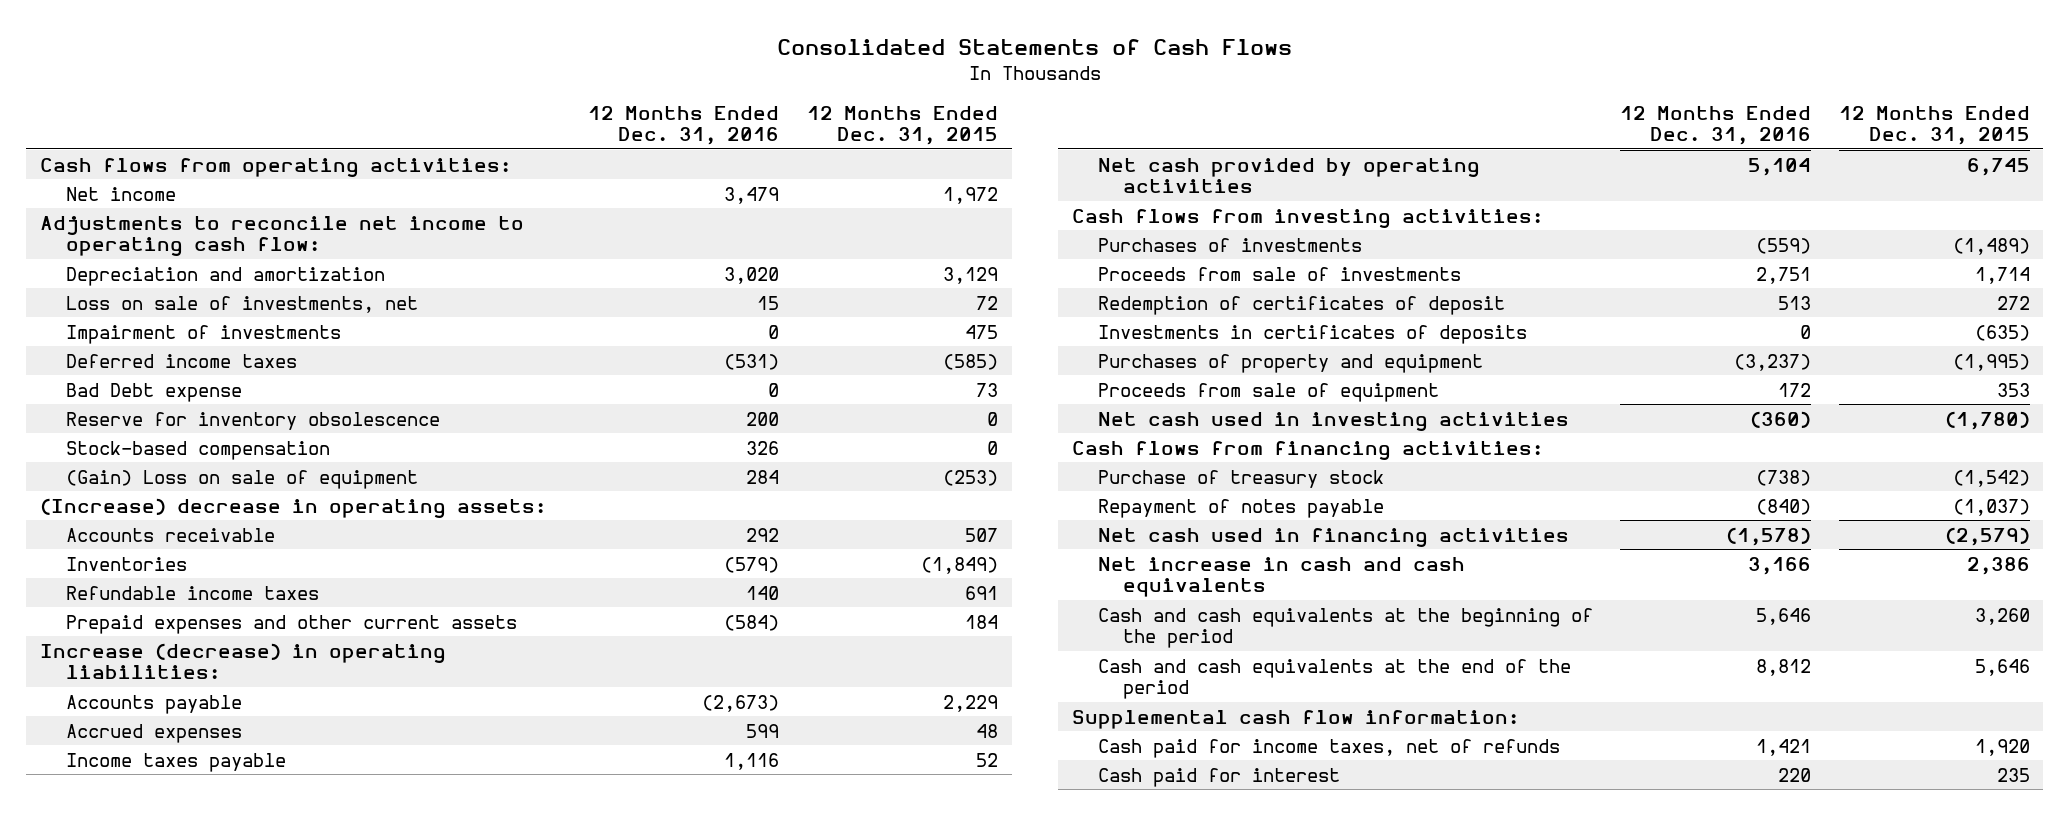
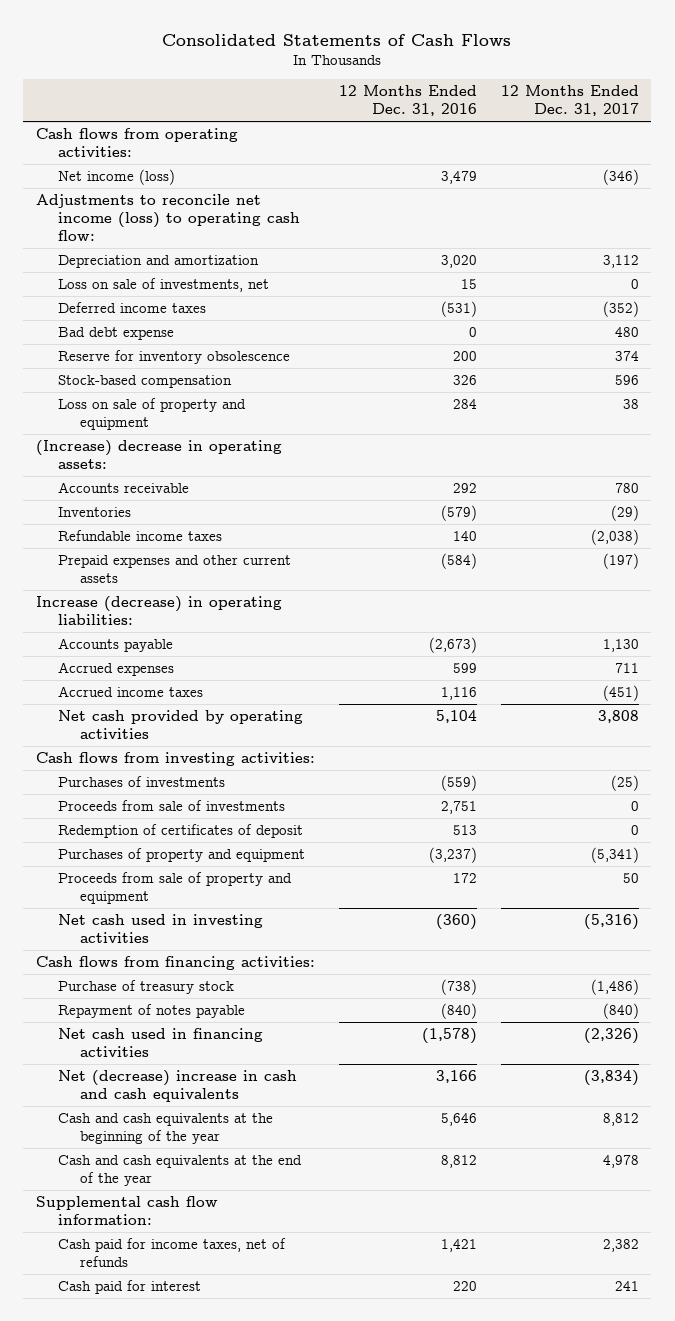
[806,105,998,146] 12 Months Ended Dec. 31, 2015 -> none
none -> [501,85,640,117] 12 Months Ended Dec. 31, 2017
[65,186,176,201] Net income -> [57,168,175,185] Net income (loss)
[39,215,524,256] Adjustments to reconcile net income to operating cash flow: -> [35,193,300,242] Adjustments to reconcile net income (loss) to operating cash flow:
[65,324,341,344] Impairment of investments -> none
[65,382,242,402] Bad Debt expense -> [57,326,174,340] Bad debt expense
[65,469,418,489] (Gain) Loss on sale of equipment -> [57,397,246,431] Loss on sale of property and equipment
[65,752,286,772] Income taxes payable -> [57,685,203,697] Accrued income taxes
[1097,324,1527,344] Investments in certificates of deposits -> none
[1097,382,1439,402] Proceeds from sale of equipment -> [57,871,292,905] Proceeds from sale of property and equipment
[1097,556,1465,597] Net increase in cash and cash equivalents -> [57,1069,297,1103] Net (decrease) increase in cash and cash equivalents
[1097,607,1593,648] Cash and cash equivalents at the beginning of the period -> [57,1112,273,1145] Cash and cash equivalents at the beginning of the year
[1097,658,1571,699] Cash and cash equivalents at the end of the period -> [57,1154,302,1187] Cash and cash equivalents at the end of the year

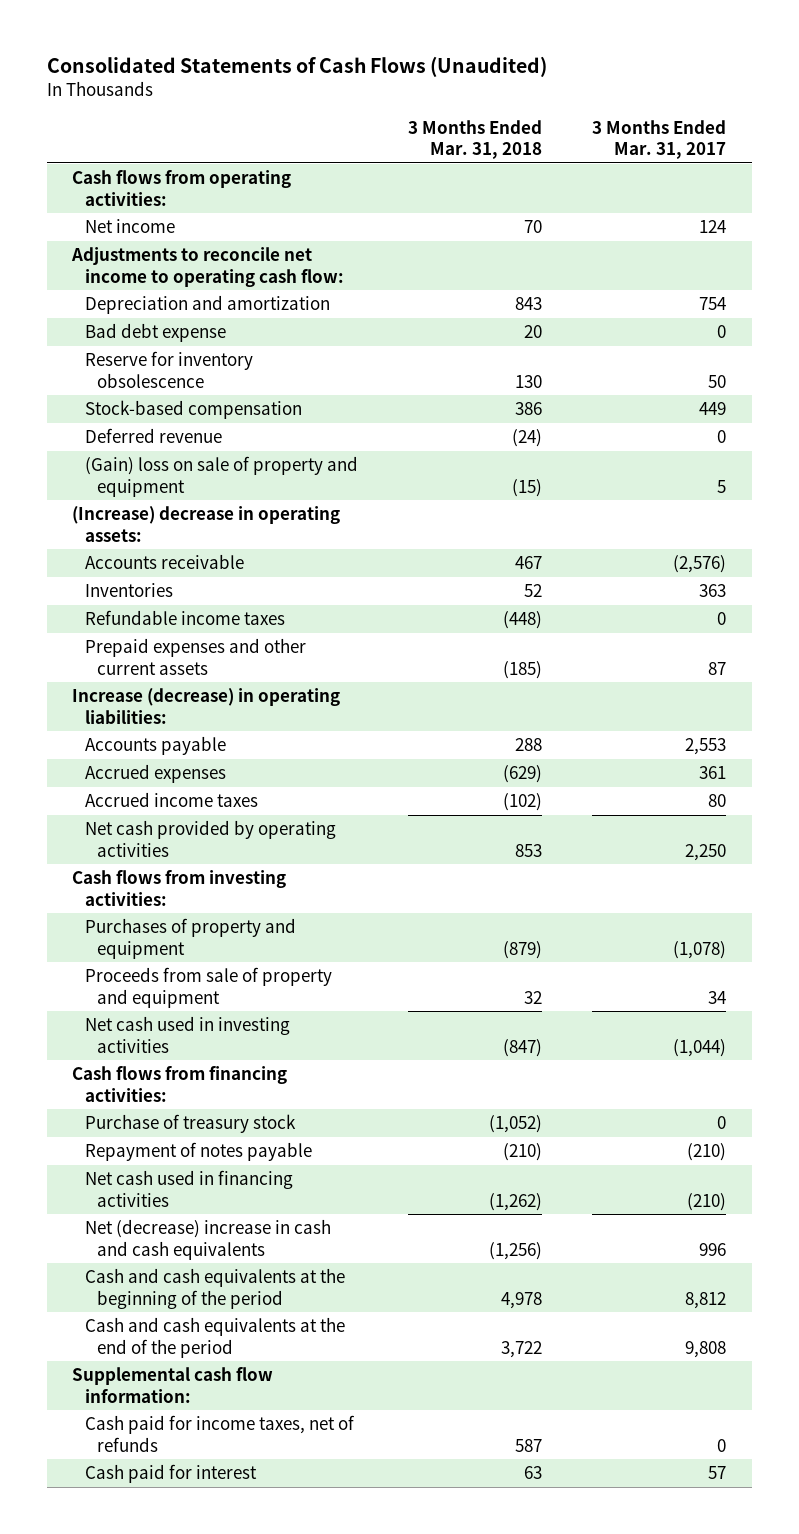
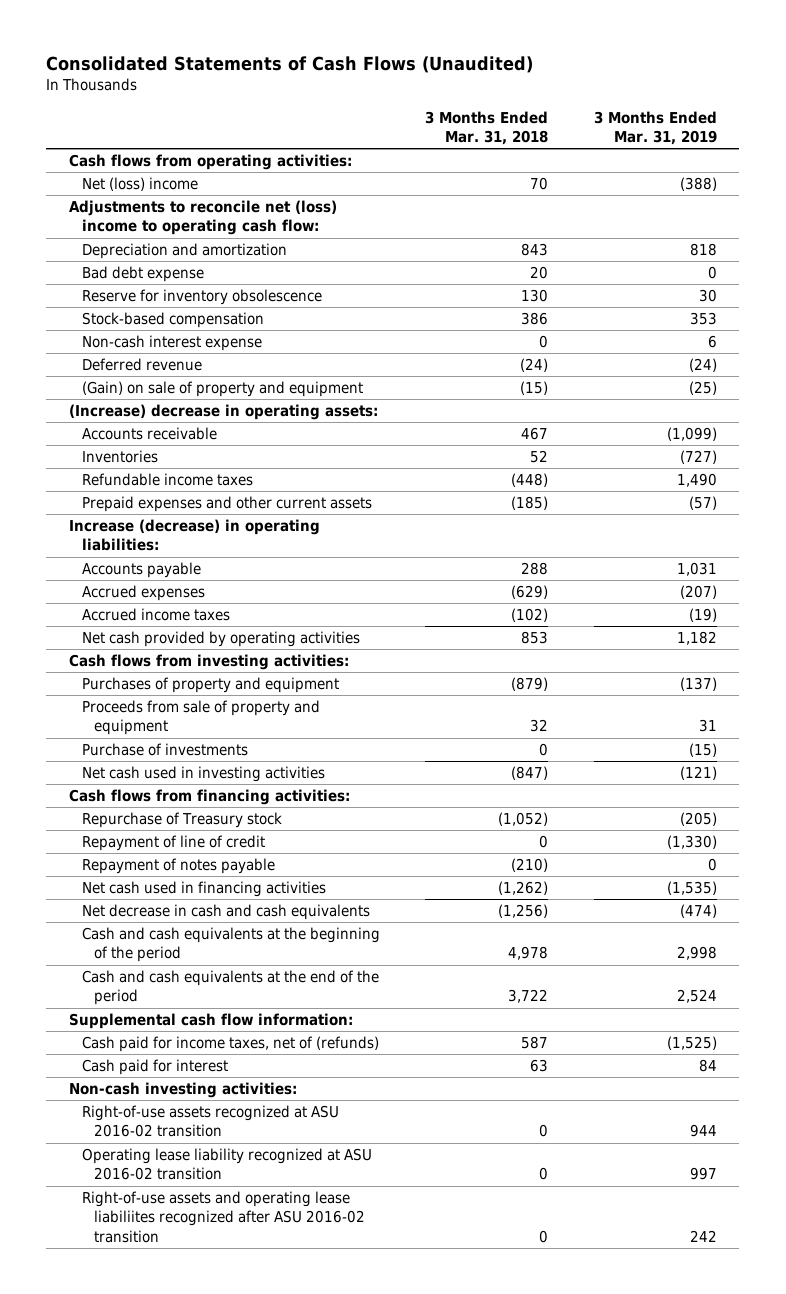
[592,119,727,160] 3 Months Ended Mar. 31, 2017 -> none
none -> [593,110,717,145] 3 Months Ended Mar. 31, 2019
[84,219,175,234] Net income -> [81,177,198,192] Net (loss) income
[71,247,344,287] Adjustments to reconcile net income to operating cash flow: -> [68,200,337,236] Adjustments to reconcile net (loss) income to operating cash flow:
none -> [81,335,262,352] Non-cash interest expense
[84,456,358,497] (Gain) loss on sale of property and equipment -> [81,381,363,398] (Gain) on sale of property and equipment
none -> [81,743,248,757] Purchase of investments
[84,1114,296,1134] Purchase of treasury stock -> [81,812,282,829] Repurchase of Treasury stock
none -> [81,835,265,852] Repayment of line of credit
[84,1219,331,1260] Net (decrease) increase in cash and cash equivalents -> [81,904,370,921] Net decrease in cash and cash equivalents
[84,1415,355,1452] Cash paid for income taxes, net of refunds -> [81,1036,379,1053] Cash paid for income taxes, net of (refunds)
none -> [68,1082,297,1099] Non-cash investing activities:
none -> [81,1105,339,1138] Right-of-use assets recognized at ASU 2016-02 transition
none -> [81,1148,372,1181] Operating lease liability recognized at ASU 2016-02 transition
none -> [81,1191,366,1243] Right-of-use assets and operating lease liabiliites recognized after ASU 2016-02 transition

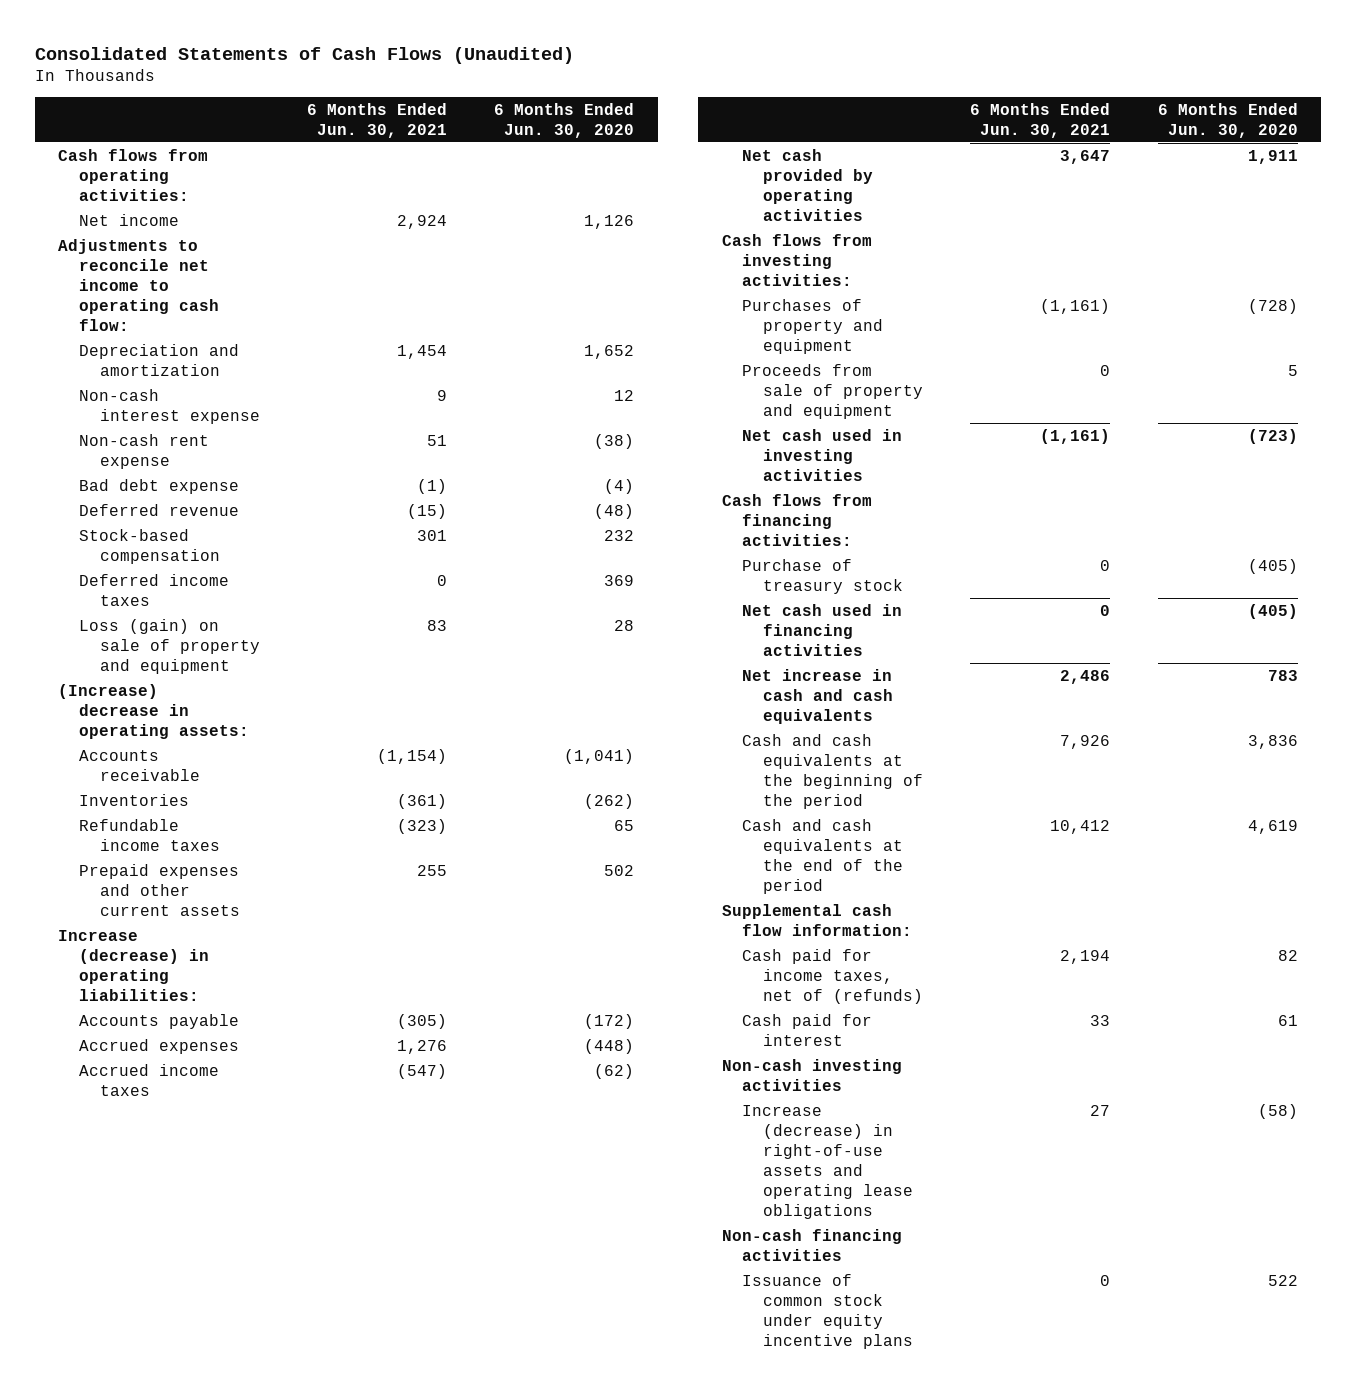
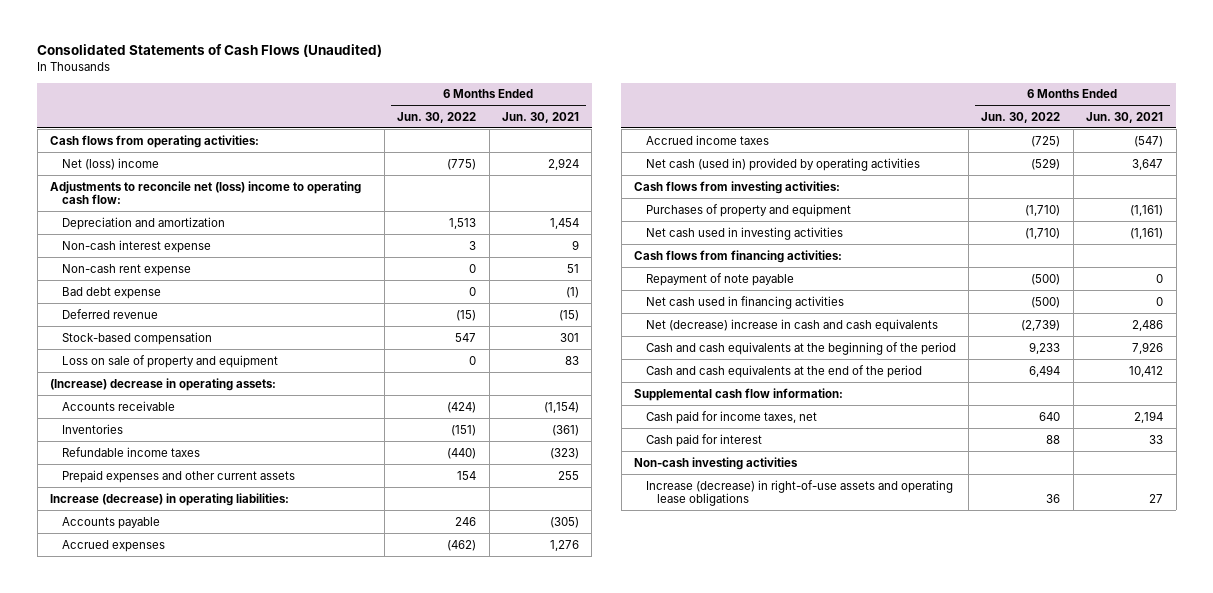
[494,102,635,138] 6 Months Ended Jun. 30, 2020 -> none
none -> [397,111,477,123] Jun. 30, 2022
[79,213,180,226] Net income -> [61,157,159,170] Net (loss) income
[58,238,220,331] Adjustments to reconcile net income to operating cash flow: -> [49,180,361,205] Adjustments to reconcile net (loss) income to operating cash flow:
[79,573,230,606] Deferred income taxes -> none
[79,618,260,674] Loss (gain) on sale of property and equipment -> [61,354,278,368] Loss on sale of property and equipment
[742,148,874,221] Net cash provided by operating activities -> [645,157,920,171] Net cash (used in) provided by operating activities
[742,363,924,419] Proceeds from sale of property and equipment -> none
[742,558,904,594] Purchase of treasury stock -> none
none -> [645,272,794,286] Repayment of note payable
[742,668,894,724] Net increase in cash and cash equivalents -> [645,318,938,332] Net (decrease) increase in cash and cash equivalents
[742,948,924,1004] Cash paid for income taxes, net of (refunds) -> [645,410,817,424] Cash paid for income taxes, net
[721,1228,902,1261] Non-cash financing activities -> none
[742,1273,914,1349] Issuance of common stock under equity incentive plans -> none

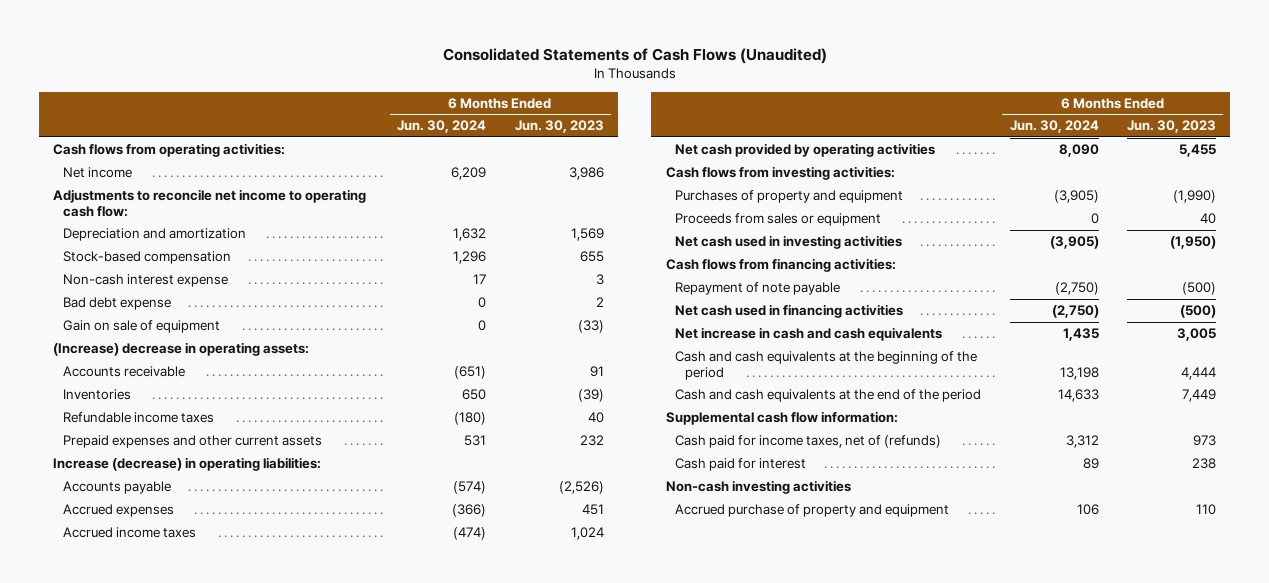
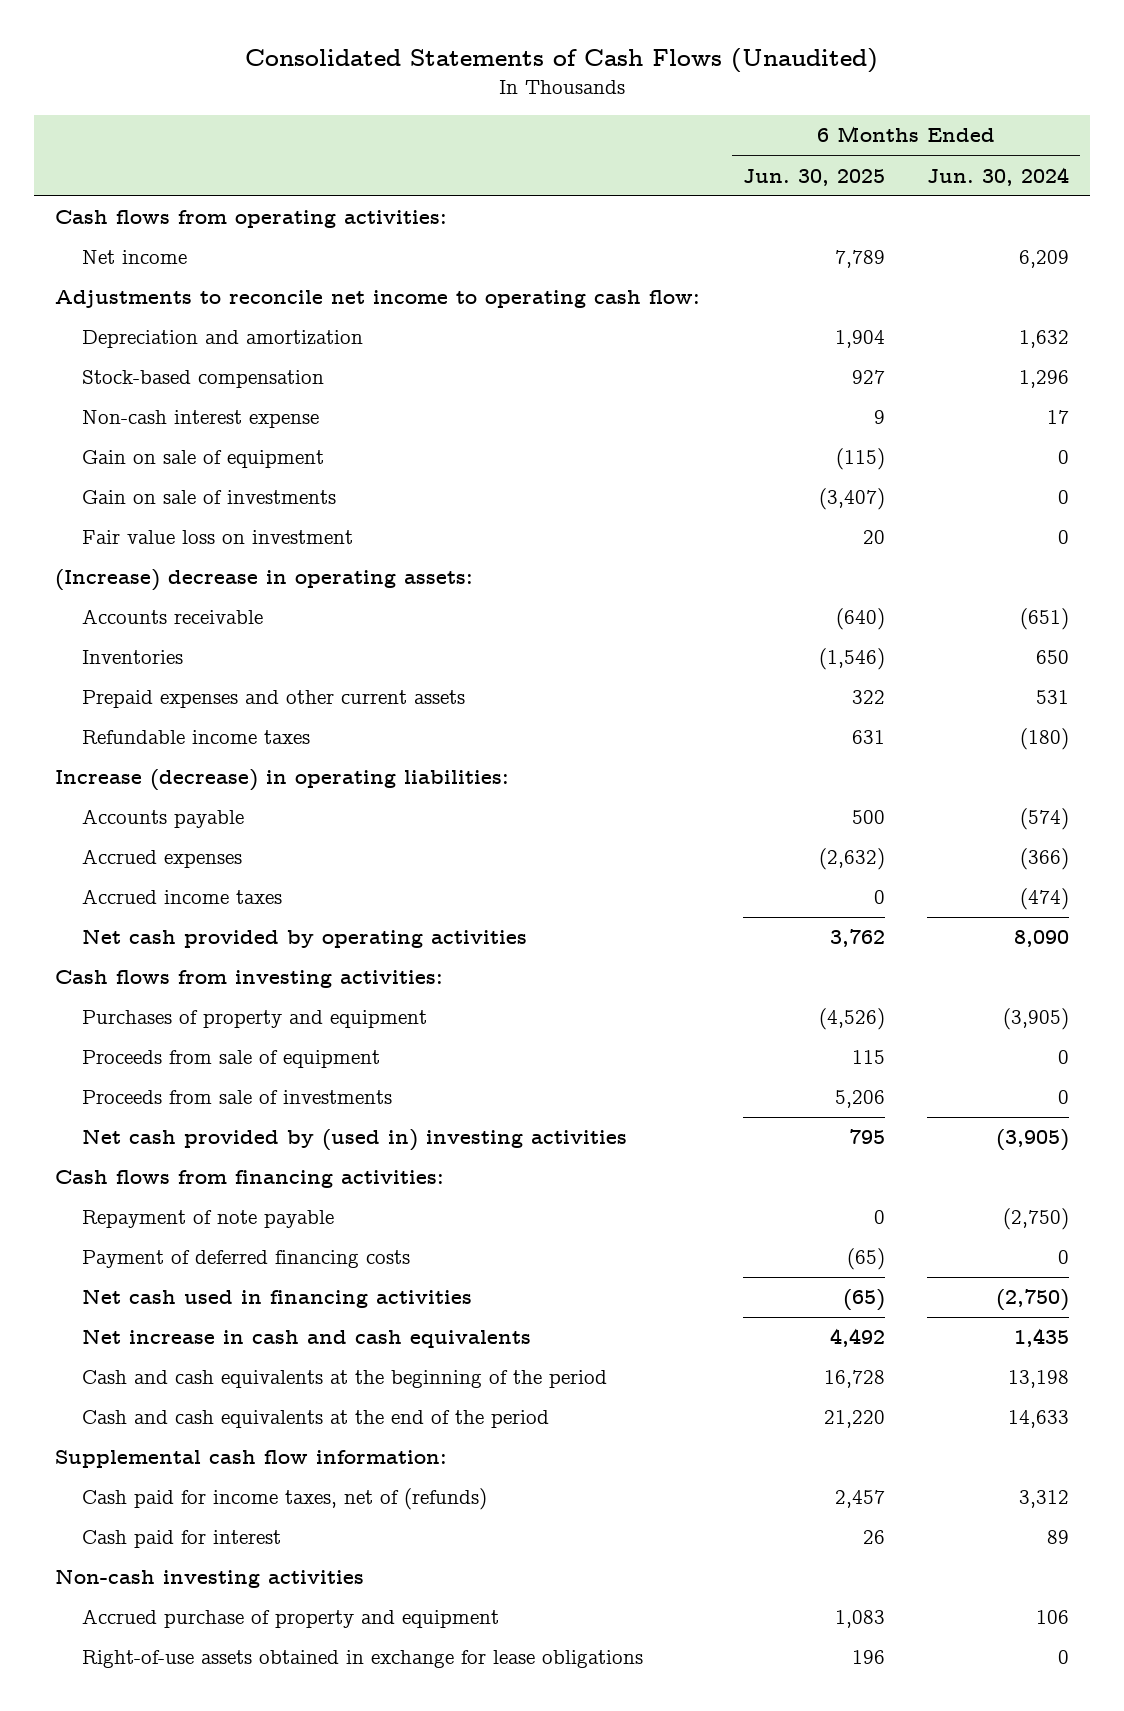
[514,120,604,134] Jun. 30, 2023 -> none
none -> [742,168,885,186] Jun. 30, 2025
[62,297,171,311] Bad debt expense -> none
none -> [81,490,336,505] Gain on sale of investments
none -> [81,530,353,545] Fair value loss on investment
[62,412,214,424] Refundable income taxes -> [81,730,310,745] Refundable income taxes
[675,213,882,227] Proceeds from sales or equipment -> [81,1050,380,1069] Proceeds from sale of equipment
none -> [81,1090,392,1105] Proceeds from sale of investments
[675,235,903,250] Net cash used in investing activities -> [81,1129,627,1152] Net cash provided by (used in) investing activities
none -> [81,1250,410,1269] Payment of deferred financing costs
none -> [81,1650,643,1669] Right-of-use assets obtained in exchange for lease obligations

